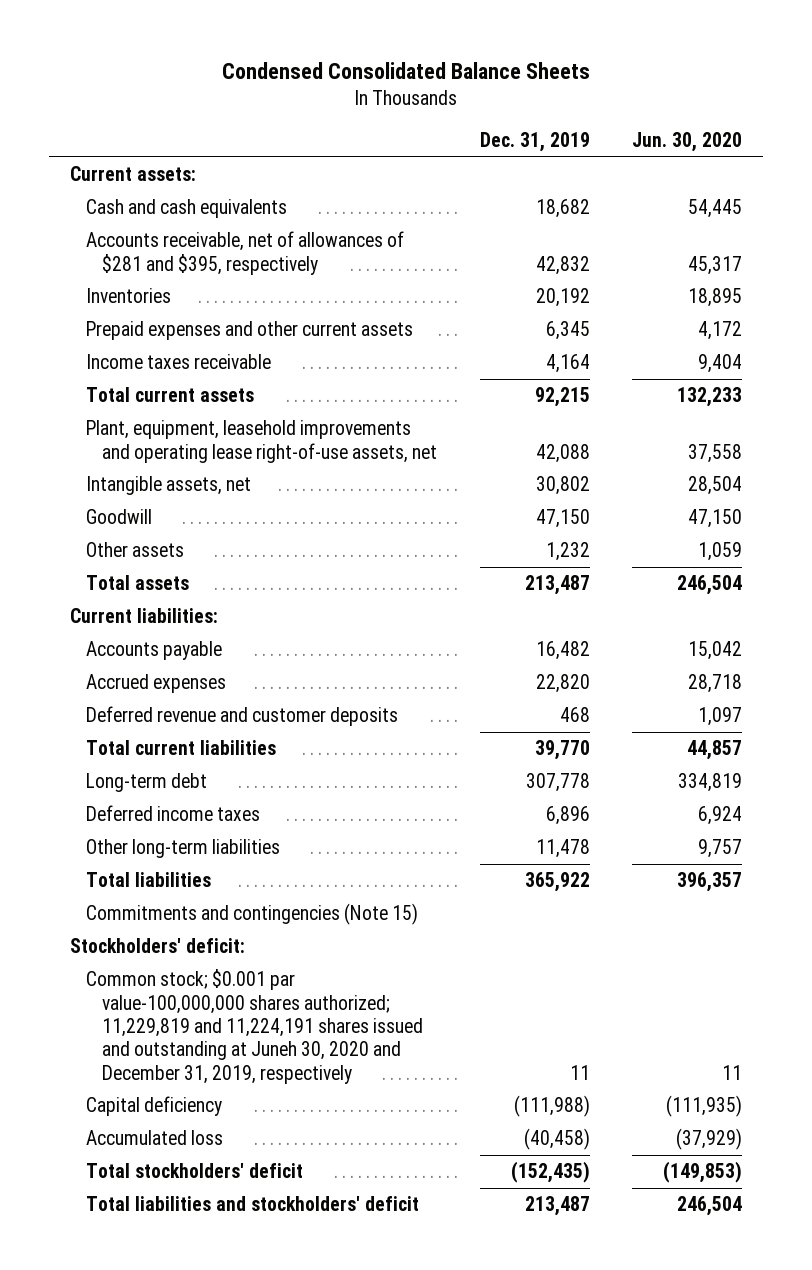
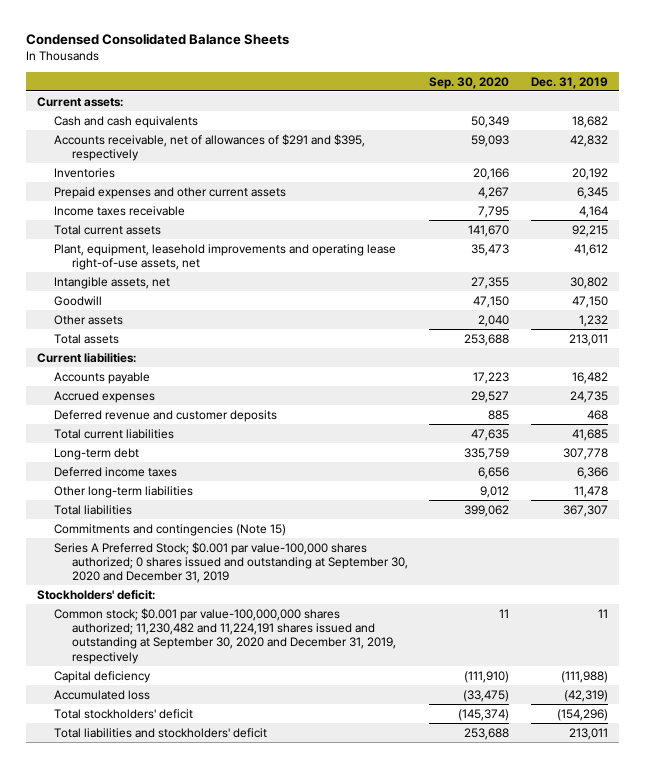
[631,132,742,153] Jun. 30, 2020 -> none
none -> [429,76,510,89] Sep. 30, 2020
[86,231,405,275] Accounts receivable, net of allowances of $281 and $395, respectively -> [54,133,366,161] Accounts receivable, net of allowances of $291 and $395, respectively
[535,443,590,463] 42,088 -> [574,243,609,256] 41,612
[524,575,590,596] 213,487 -> [569,333,609,346] 213,011
[535,674,590,694] 22,820 -> [570,390,609,403] 24,735
[534,740,590,761] 39,770 -> [572,428,609,441] 41,685
[545,806,590,826] 6,896 -> [577,466,609,479] 6,366
[524,872,590,893] 365,922 -> [563,504,609,517] 367,307
none -> [54,541,408,584] Series A Preferred Stock; $0.001 par value-100,000 shares authorized; 0 shares issued and outstanding at September 30, 2020 and December 31, 2019
[86,969,424,1084] Common stock; $0.001 par value-100,000,000 shares authorized; 11,229,819 and 11,224,191 shares issued and outstanding at Juneh 30, 2020 and December 31, 2019, respectively -> [54,607,396,664] Common stock; $0.001 par value-100,000,000 shares authorized; 11,230,482 and 11,224,191 shares issued and outstanding at September 30, 2020 and December 31, 2019, respectively
[523,1128,590,1151] (40,458) -> [564,689,609,702] (42,319)
[510,1161,590,1184] (152,435) -> [557,708,609,721] (154,296)
[524,1196,590,1217] 213,487 -> [569,727,609,740] 213,011

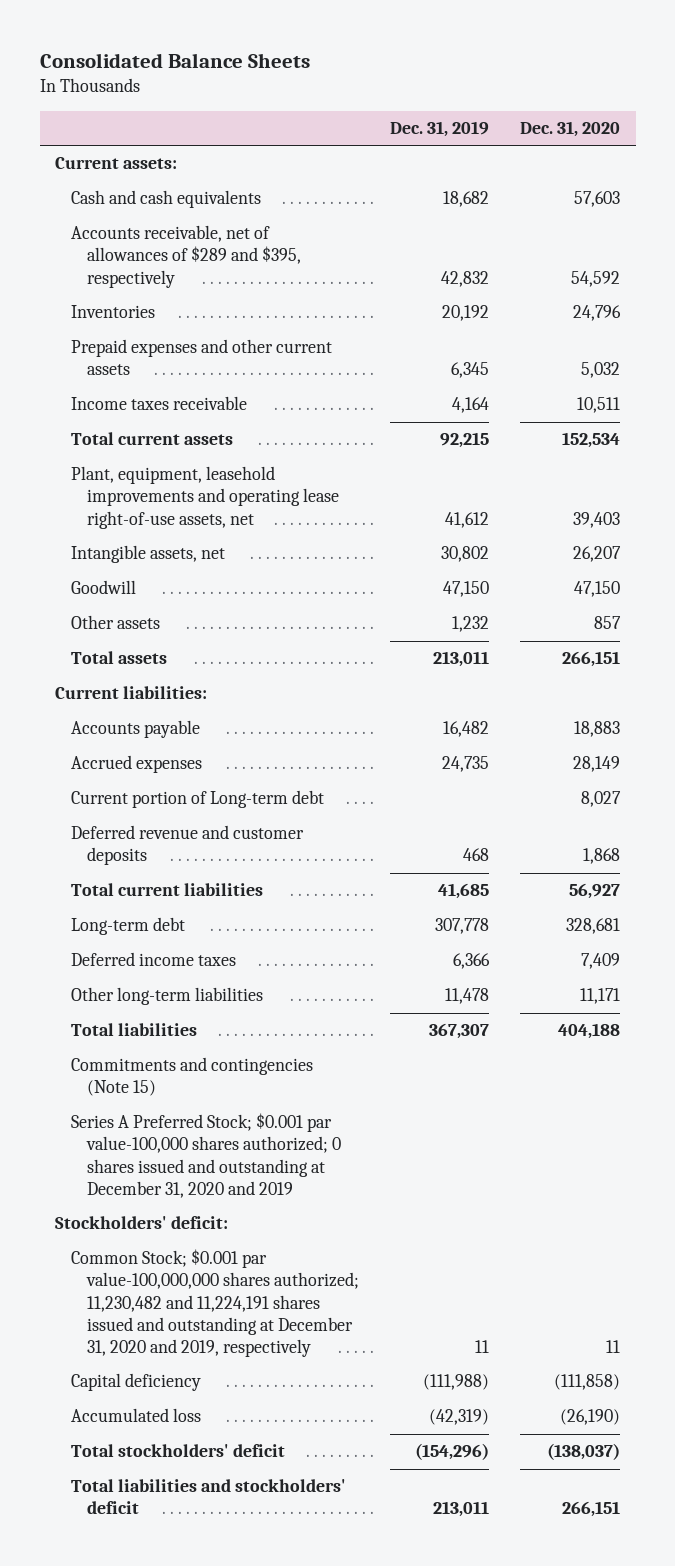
[25,33,289,46] Condensed Consolidated Balance Sheets -> [39,52,310,68] Consolidated Balance Sheets
[429,76,510,89] Sep. 30, 2020 -> none
none -> [520,121,621,138] Dec. 31, 2020
[54,133,366,161] Accounts receivable, net of allowances of $291 and $395, respectively -> [70,225,301,288] Accounts receivable, net of allowances of $289 and $395, respectively
none -> [70,790,324,809] Current portion of Long-term debt
[54,541,408,584] Series A Preferred Stock; $0.001 par value-100,000 shares authorized; 0 shares issued and outstanding at September 30, 2020 and December 31, 2019 -> [70,1113,341,1198] Series A Preferred Stock; $0.001 par value-100,000 shares authorized; 0 shares issued and outstanding at December 31, 2020 and 2019
[54,607,396,664] Common stock; $0.001 par value-100,000,000 shares authorized; 11,230,482 and 11,224,191 shares issued and outstanding at September 30, 2020 and December 31, 2019, respectively -> [70,1249,359,1357] Common Stock; $0.001 par value-100,000,000 shares authorized; 11,230,482 and 11,224,191 shares issued and outstanding at December 31, 2020 and 2019, respectively

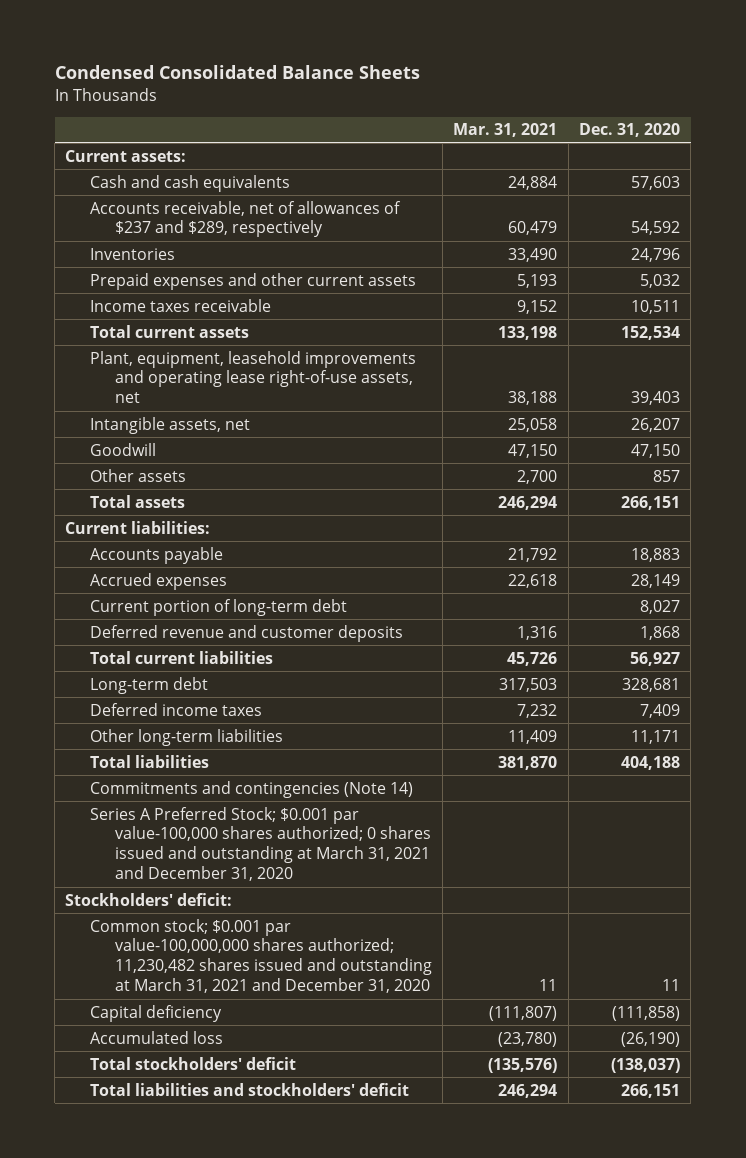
[39,52,310,68] Consolidated Balance Sheets -> [54,65,420,80] Condensed Consolidated Balance Sheets
[389,121,489,138] Dec. 31, 2019 -> none
none -> [453,123,558,138] Mar. 31, 2021
[70,225,301,288] Accounts receivable, net of allowances of $289 and $395, respectively -> [90,200,402,238] Accounts receivable, net of allowances of $237 and $289, respectively
[70,790,324,809] Current portion of Long-term debt -> [90,598,348,616] Current portion of long-term debt
[70,1057,313,1097] Commitments and contingencies (Note 15) -> [90,780,414,798] Commitments and contingencies (Note 14)
[70,1113,341,1198] Series A Preferred Stock; $0.001 par value-100,000 shares authorized; 0 shares issued and outstanding at December 31, 2020 and 2019 -> [90,806,431,882] Series A Preferred Stock; $0.001 par value-100,000 shares authorized; 0 shares issued and outstanding at March 31, 2021 and December 31, 2020
[70,1249,359,1357] Common Stock; $0.001 par value-100,000,000 shares authorized; 11,230,482 and 11,224,191 shares issued and outstanding at December 31, 2020 and 2019, respectively -> [90,918,432,994] Common stock; $0.001 par value-100,000,000 shares authorized; 11,230,482 shares issued and outstanding at March 31, 2021 and December 31, 2020

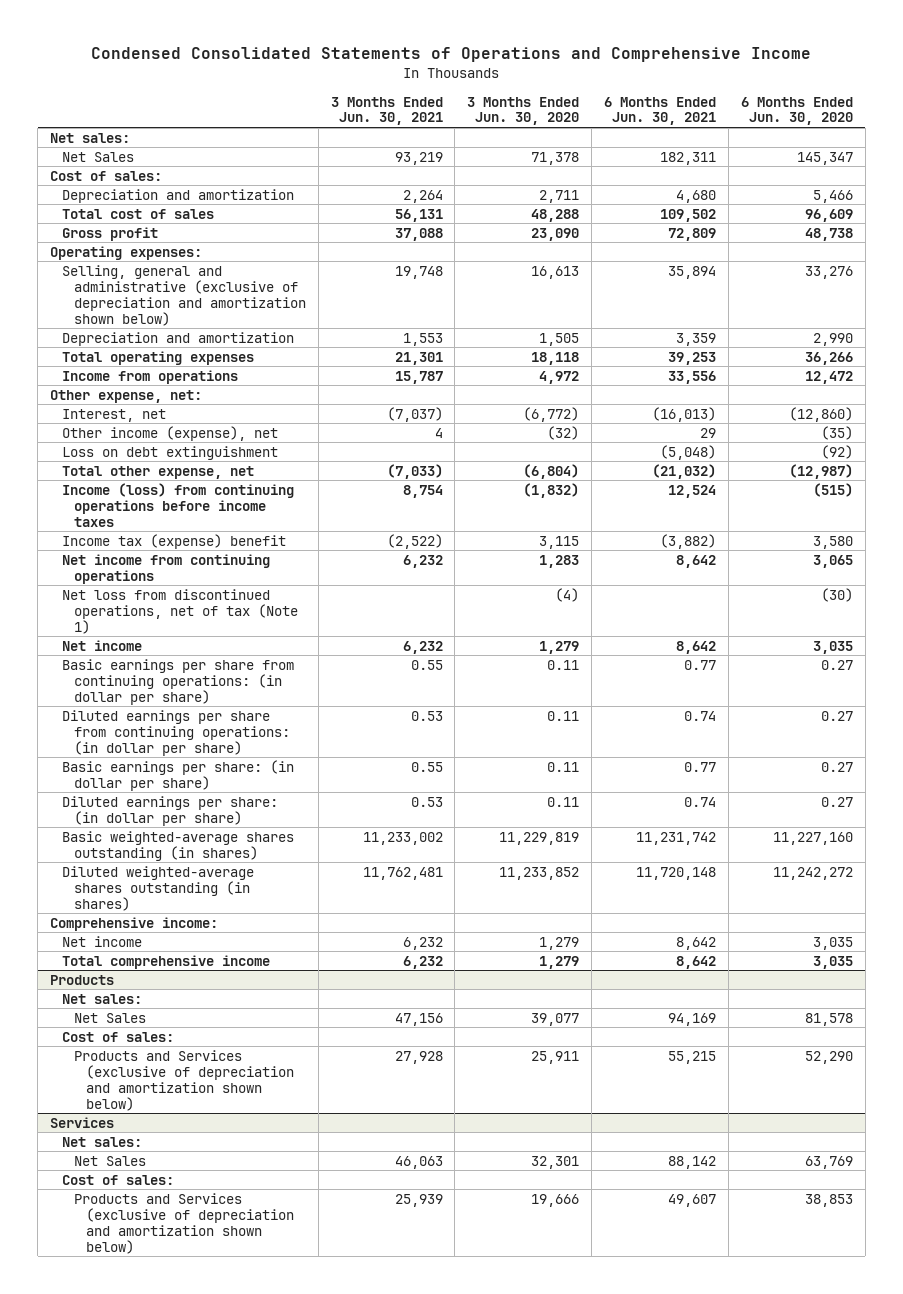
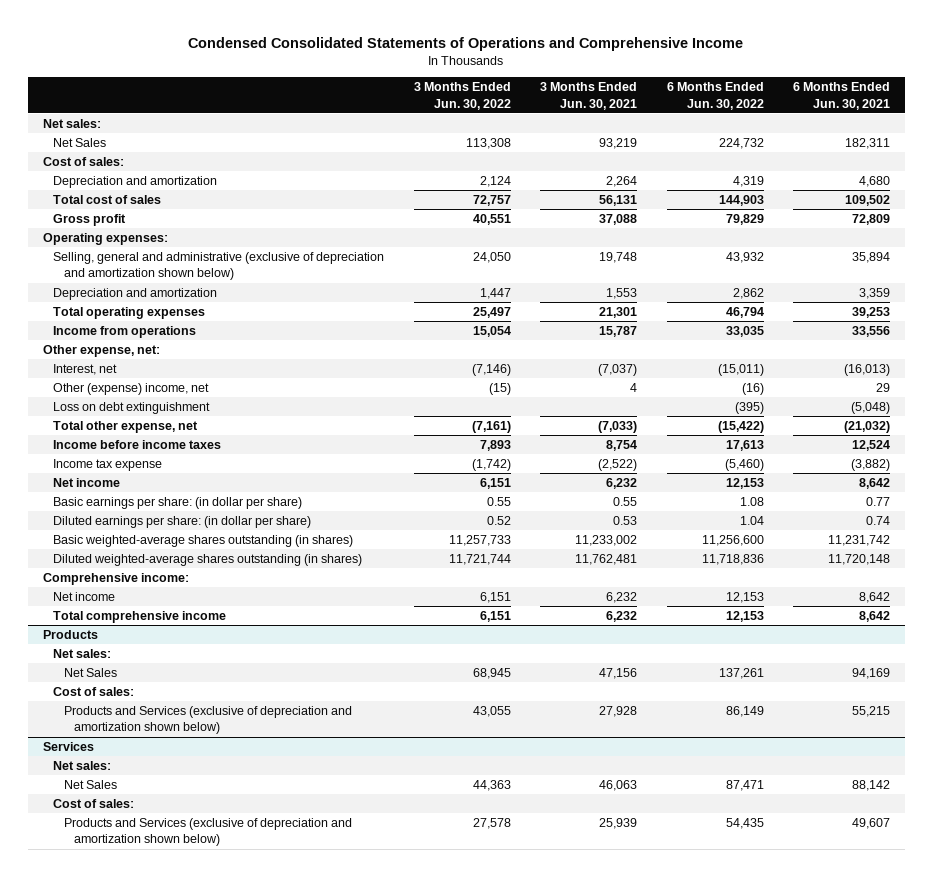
[467,96,580,126] 3 Months Ended Jun. 30, 2020 -> none
[740,96,853,126] 6 Months Ended Jun. 30, 2020 -> none
none -> [413,82,511,110] 3 Months Ended Jun. 30, 2022
none -> [666,82,764,110] 6 Months Ended Jun. 30, 2022
[62,425,279,441] Other income (expense), net -> [53,383,210,396] Other (expense) income, net
[62,553,271,584] Net income from continuing operations -> none
[62,588,298,634] Net loss from discontinued operations, net of tax (Note 1) -> none
[62,482,295,527] Income (loss) from continuing operations before income taxes -> [53,440,222,450] Income before income taxes
[62,533,287,549] Income tax (expense) benefit -> [53,459,163,472] Income tax expense
[62,658,295,705] Basic earnings per share from continuing operations: (in dollar per share) -> none
[62,709,290,756] Diluted earnings per share from continuing operations: (in dollar per share) -> none

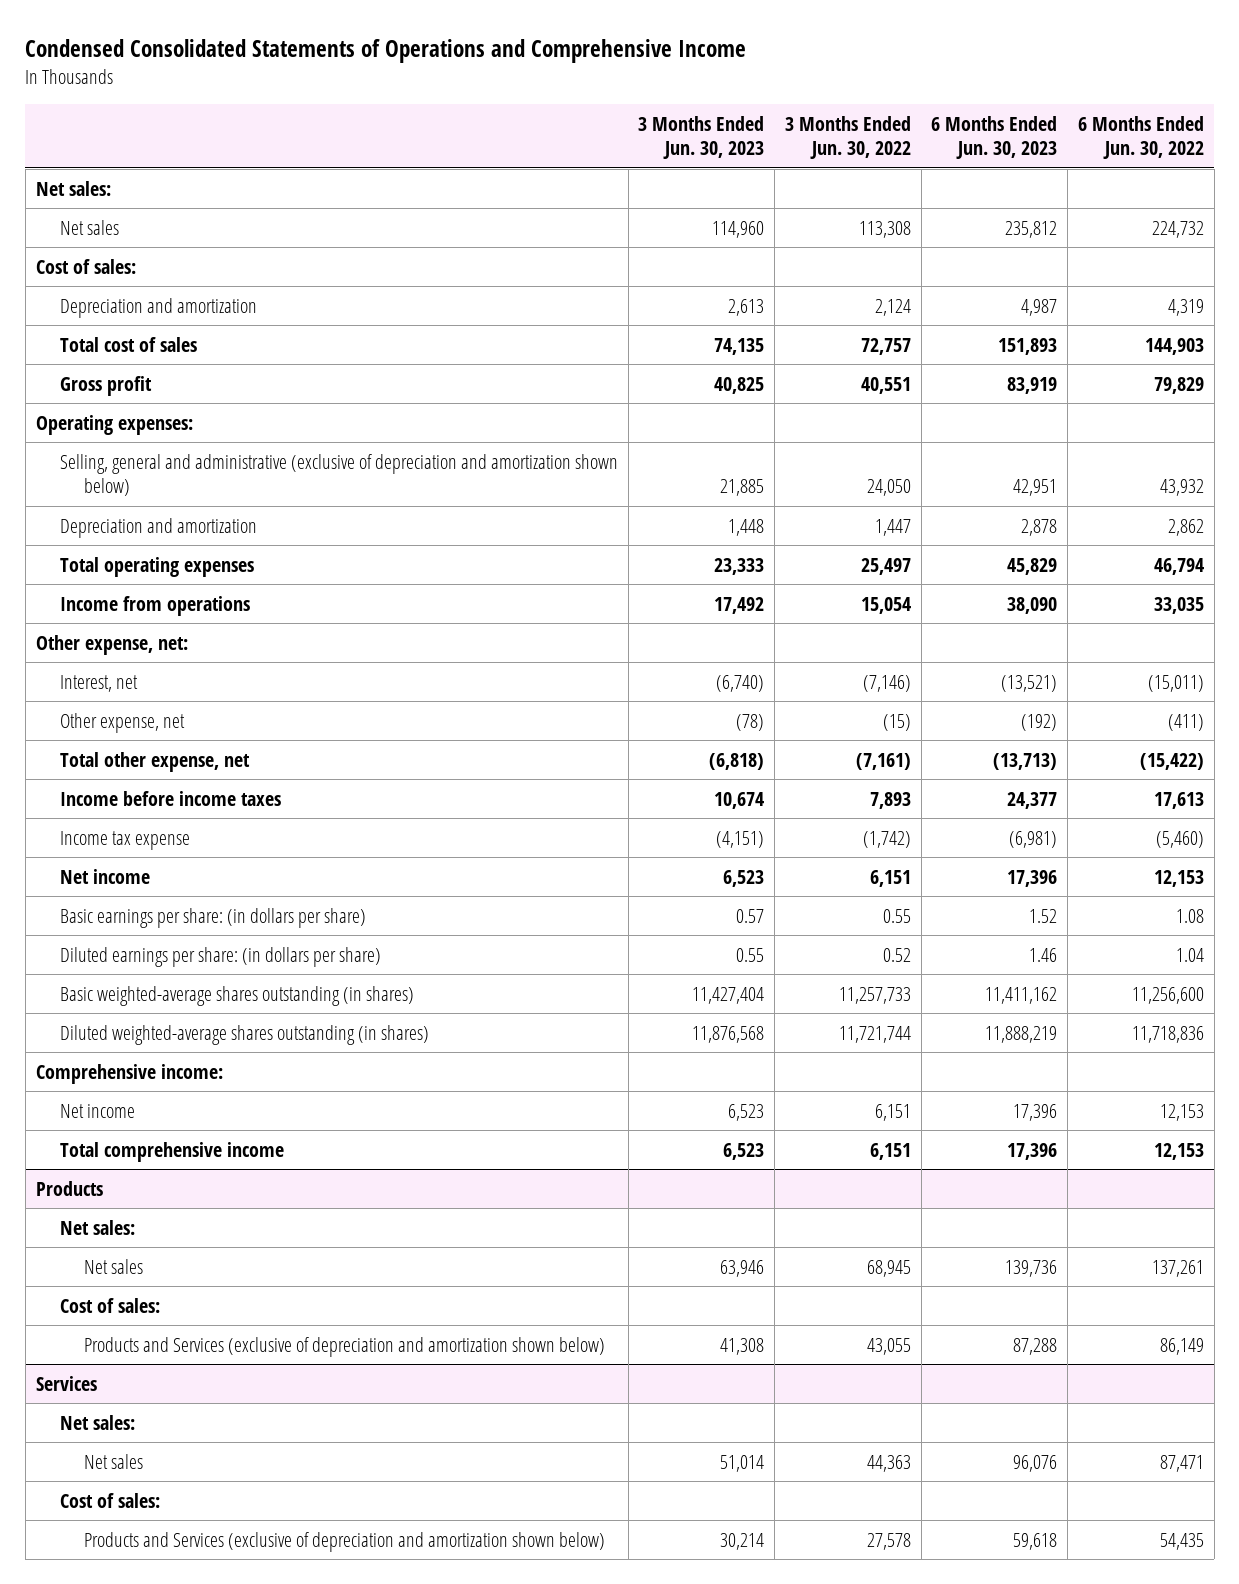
[540,82,638,110] 3 Months Ended Jun. 30, 2021 -> none
[793,82,891,110] 6 Months Ended Jun. 30, 2021 -> none
none -> [638,115,765,160] 3 Months Ended Jun. 30, 2023
none -> [931,115,1058,160] 6 Months Ended Jun. 30, 2023
[53,138,107,148] Net Sales -> [59,219,119,235] Net sales
[53,402,211,415] Loss on debt extinguishment -> none
[53,383,210,396] Other (expense) income, net -> [59,712,185,733] Other expense, net
[741,383,764,396] (16) -> [1167,713,1204,731] (411)
[53,497,303,510] Basic earnings per share: (in dollar per share) -> [59,907,366,928] Basic earnings per share: (in dollars per share)
[53,516,312,529] Diluted earnings per share: (in dollar per share) -> [59,946,381,967] Diluted earnings per share: (in dollars per share)
[63,668,117,678] Net Sales -> [84,1258,144,1274] Net sales
[63,780,117,790] Net Sales -> [84,1453,144,1469] Net sales

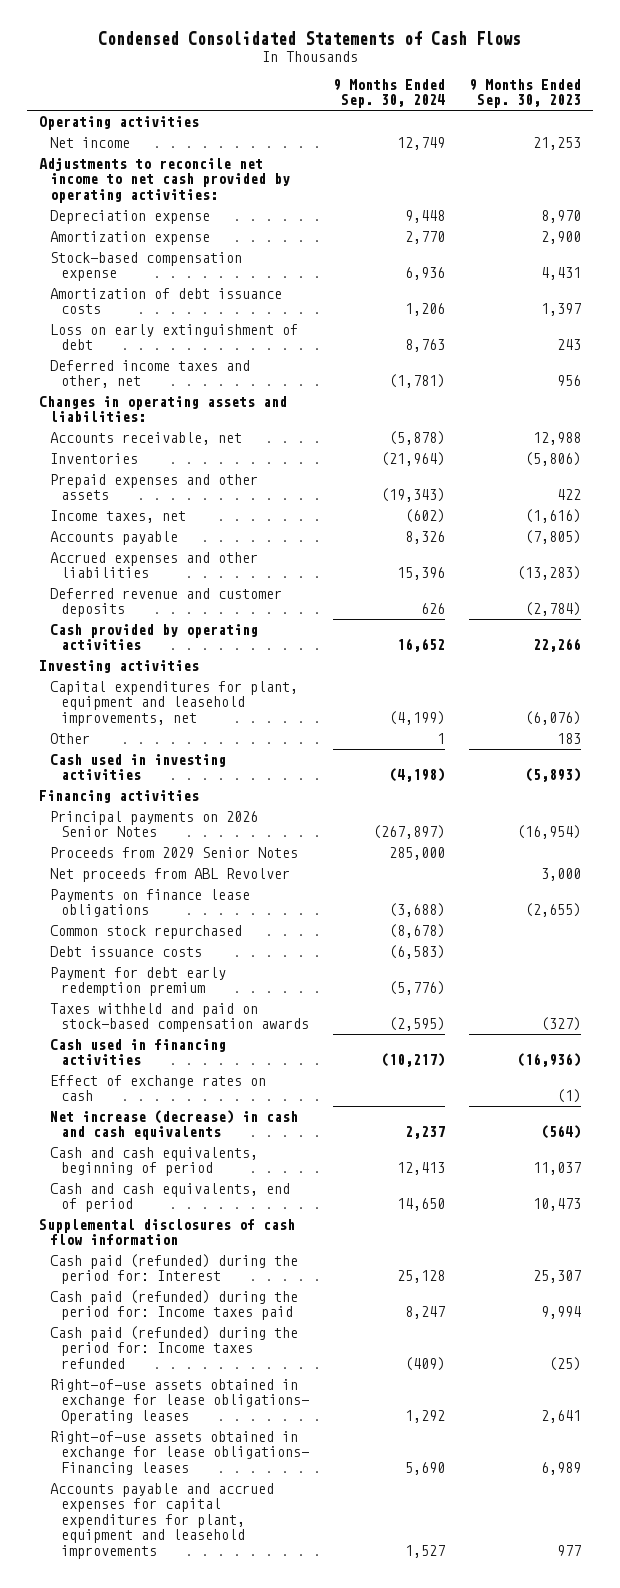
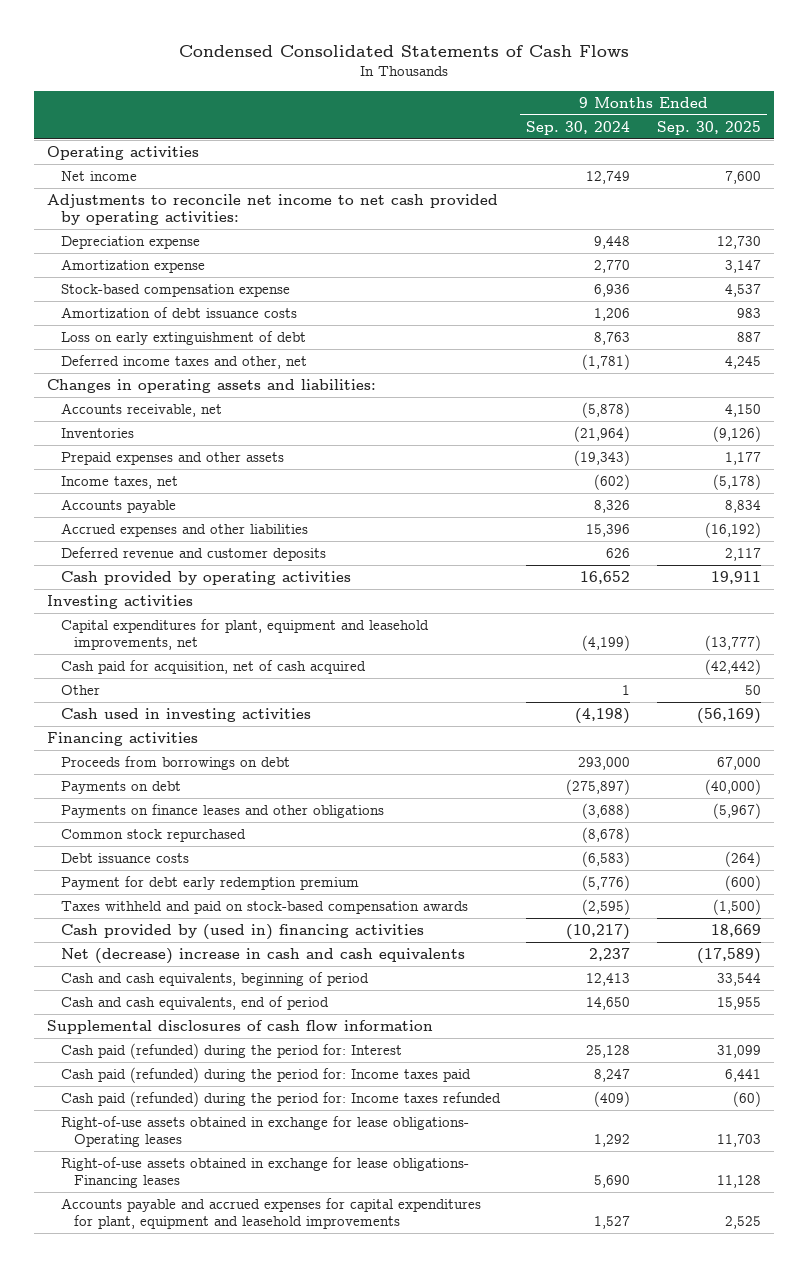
[469,78,582,109] 9 Months Ended Sep. 30, 2023 -> none
none -> [656,120,761,135] Sep. 30, 2025
none -> [60,659,366,674] Cash paid for acquisition, net of cash acquired
[49,811,258,838] Principal payments on 2026 Senior Notes -> none
[49,847,298,859] Proceeds from 2029 Senior Notes -> none
[49,868,290,883] Net proceeds from ABL Revolver -> none
none -> [60,755,290,770] Proceeds from borrowings on debt
none -> [60,780,181,794] Payments on debt
[49,889,250,918] Payments on finance lease obligations -> [60,803,384,818] Payments on finance leases and other obligations
[49,1075,266,1102] Effect of exchange rates on cash -> none
[49,1039,226,1066] Cash used in financing activities -> [60,923,424,940] Cash provided by (used in) financing activities
[49,1110,298,1141] Net increase (decrease) in cash and cash equivalents -> [60,947,465,964] Net (decrease) increase in cash and cash equivalents

